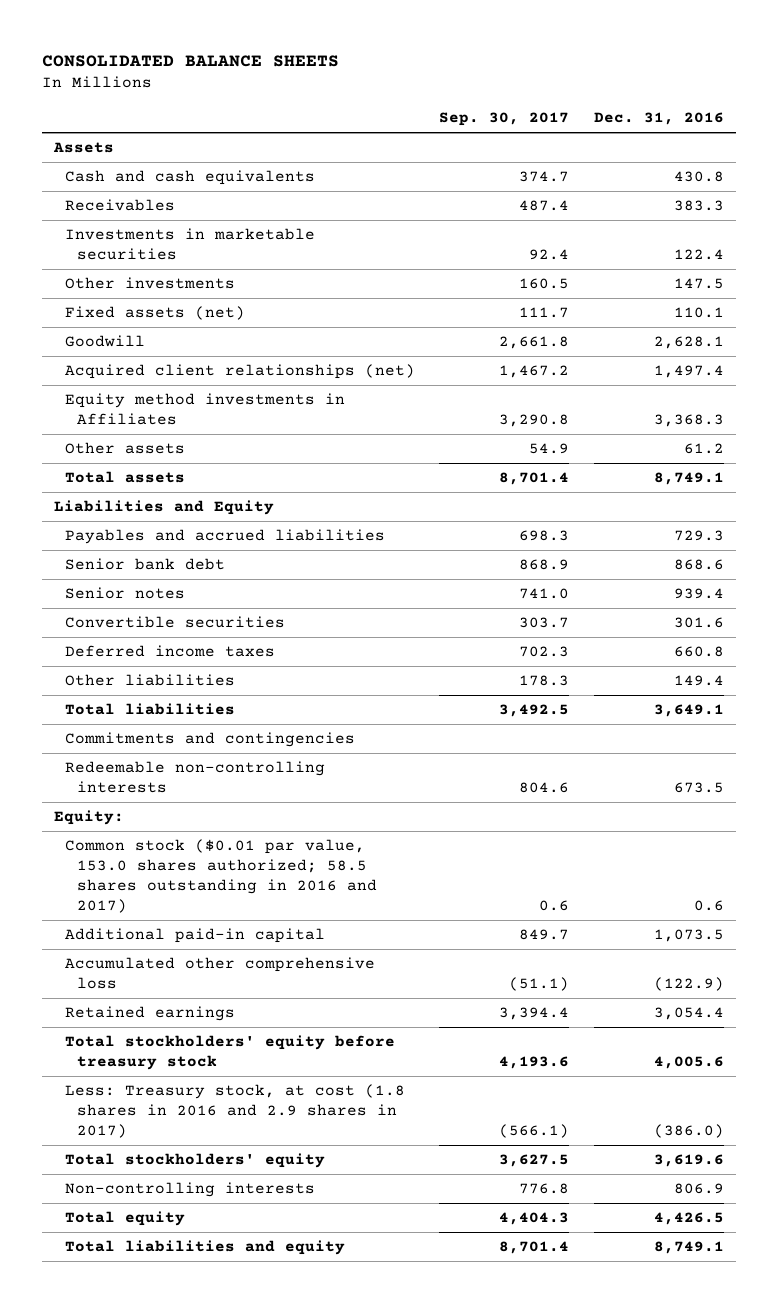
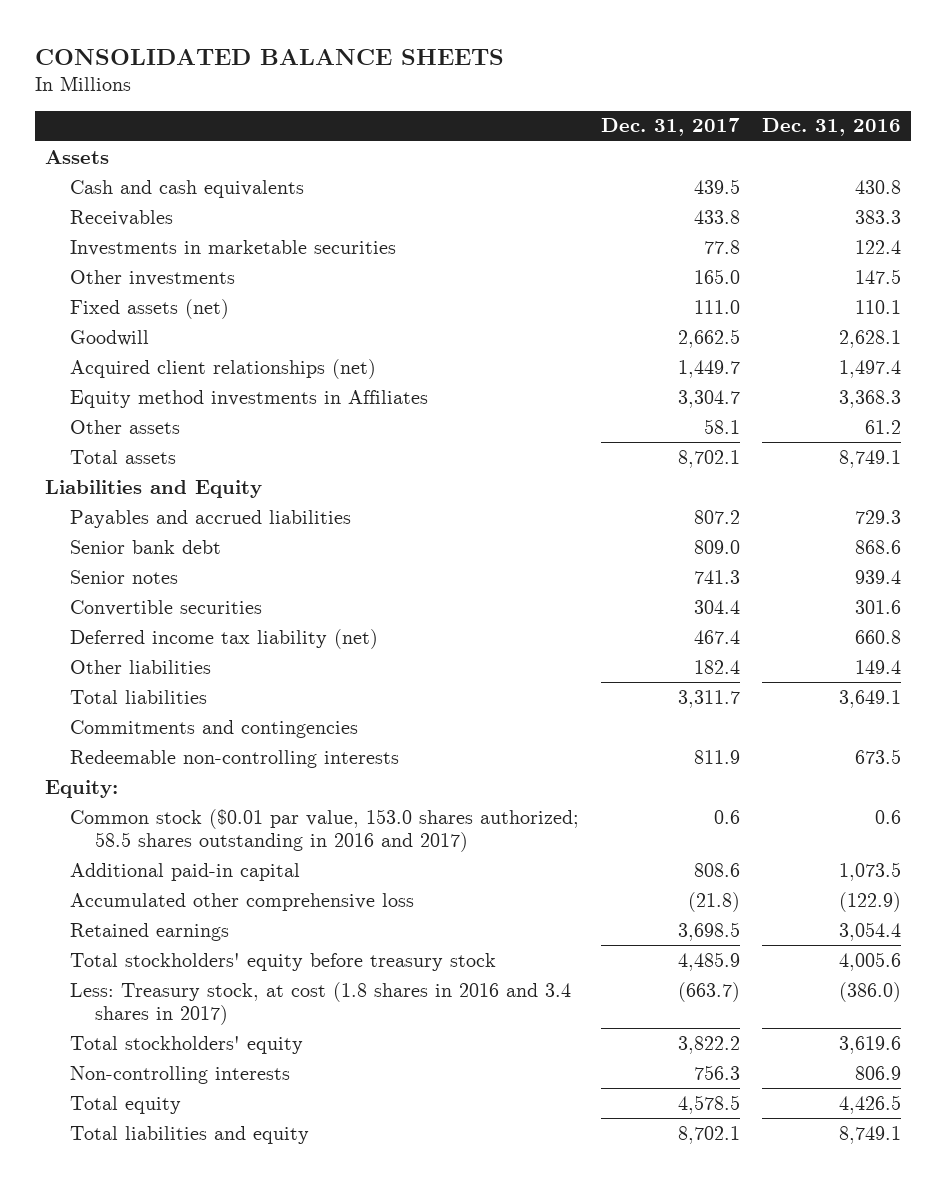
[439,112,570,127] Sep. 30, 2017 -> none
none -> [600,118,740,137] Dec. 31, 2017
[65,645,276,658] Deferred income taxes -> [70,628,379,649] Deferred income tax liability (net)
[65,1084,406,1138] Less: Treasury stock, at cost (1.8 shares in 2016 and 2.9 shares in 2017) -> [70,981,572,1025] Less: Treasury stock, at cost (1.8 shares in 2016 and 3.4 shares in 2017)

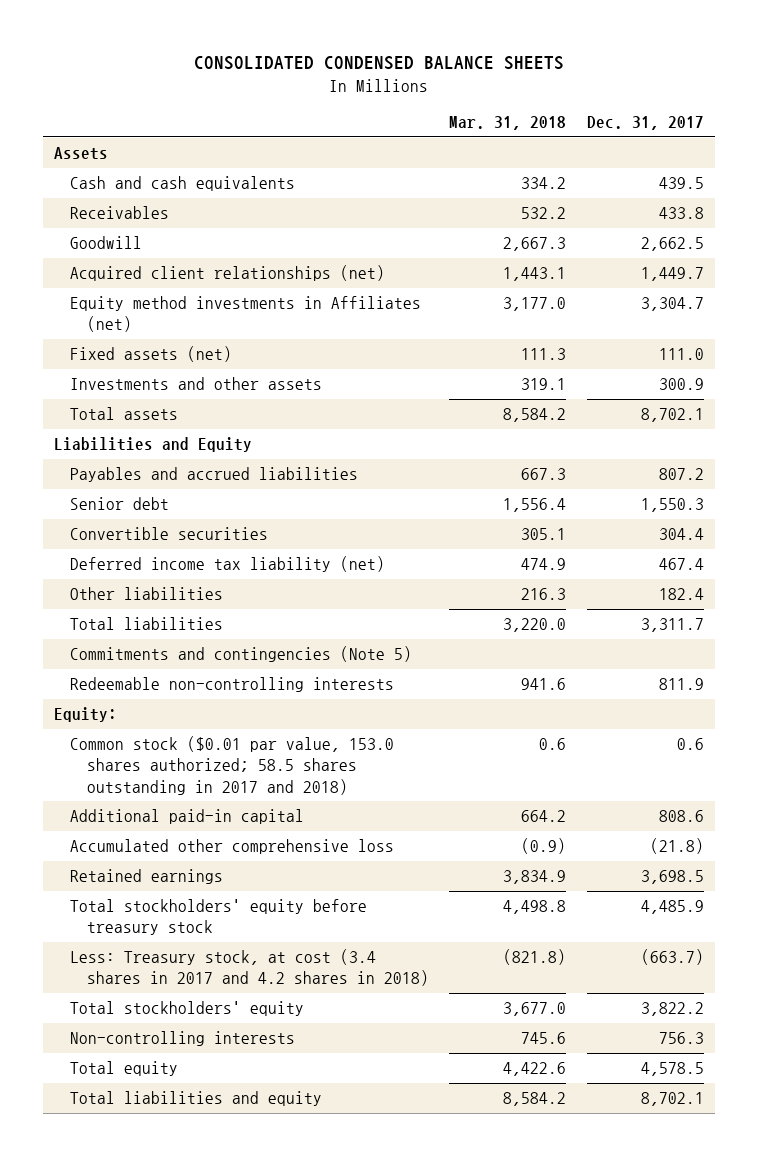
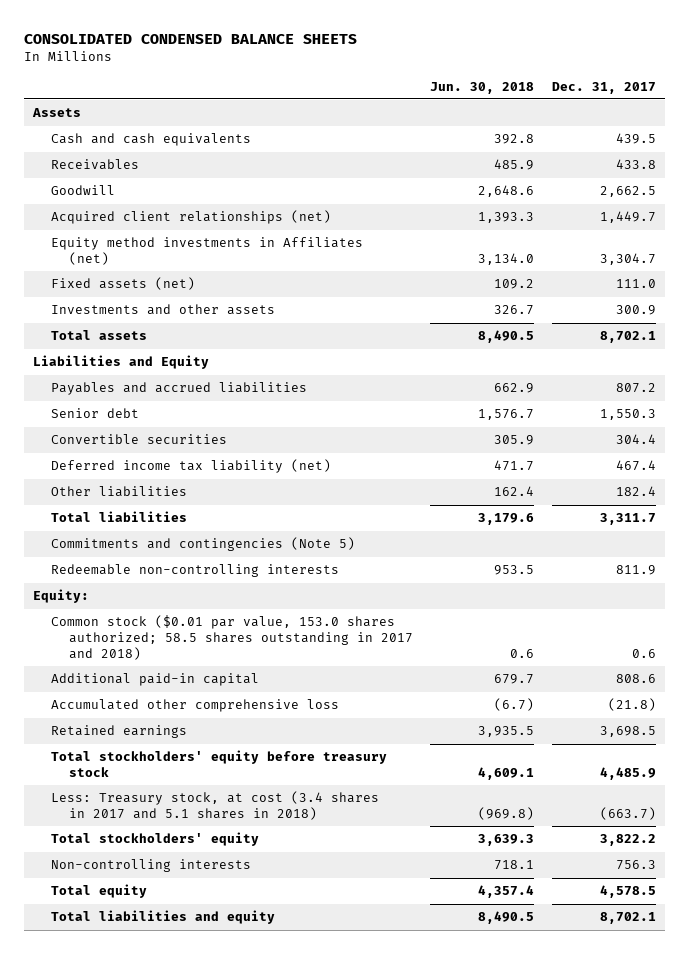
[449,116,567,131] Mar. 31, 2018 -> none
none -> [430,81,535,94] Jun. 30, 2018
[70,949,429,987] Less: Treasury stock, at cost (3.4 shares in 2017 and 4.2 shares in 2018) -> [51,791,380,820] Less: Treasury stock, at cost (3.4 shares in 2017 and 5.1 shares in 2018)

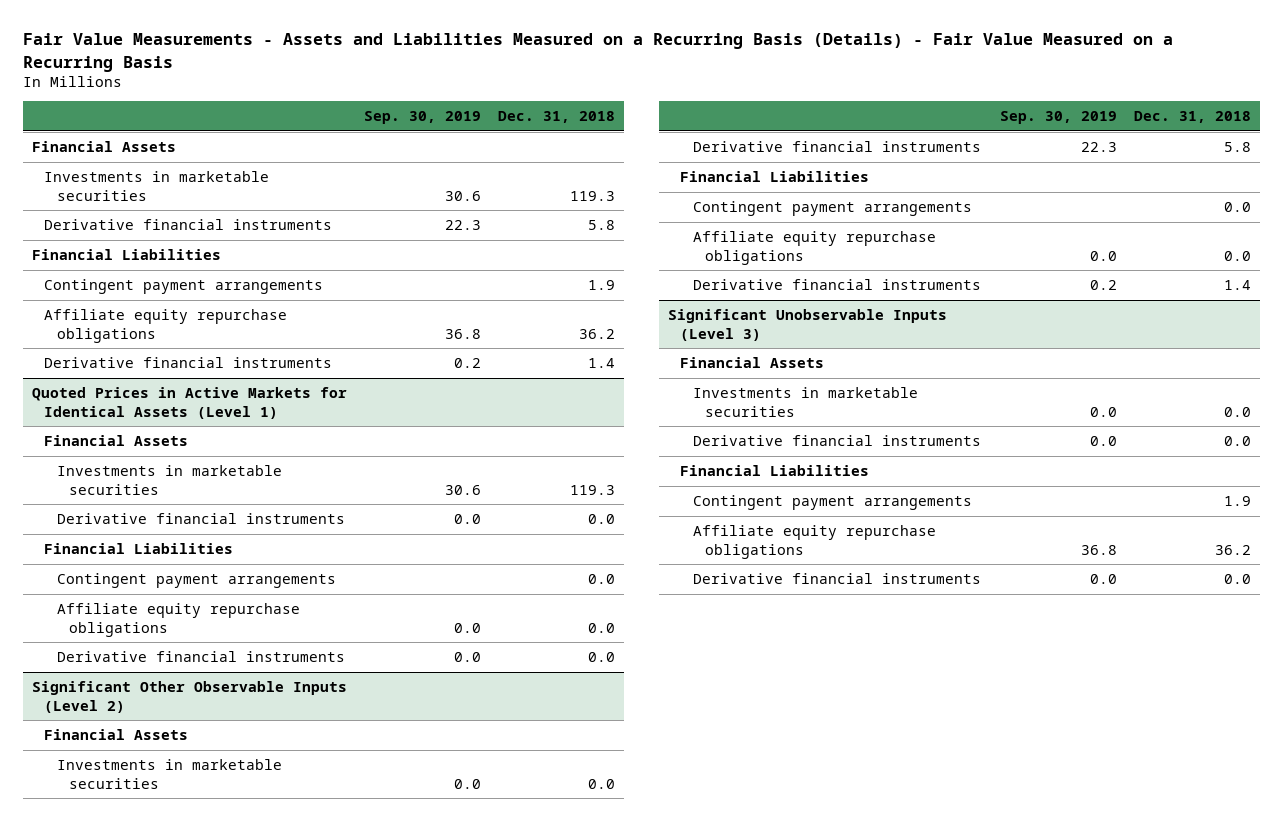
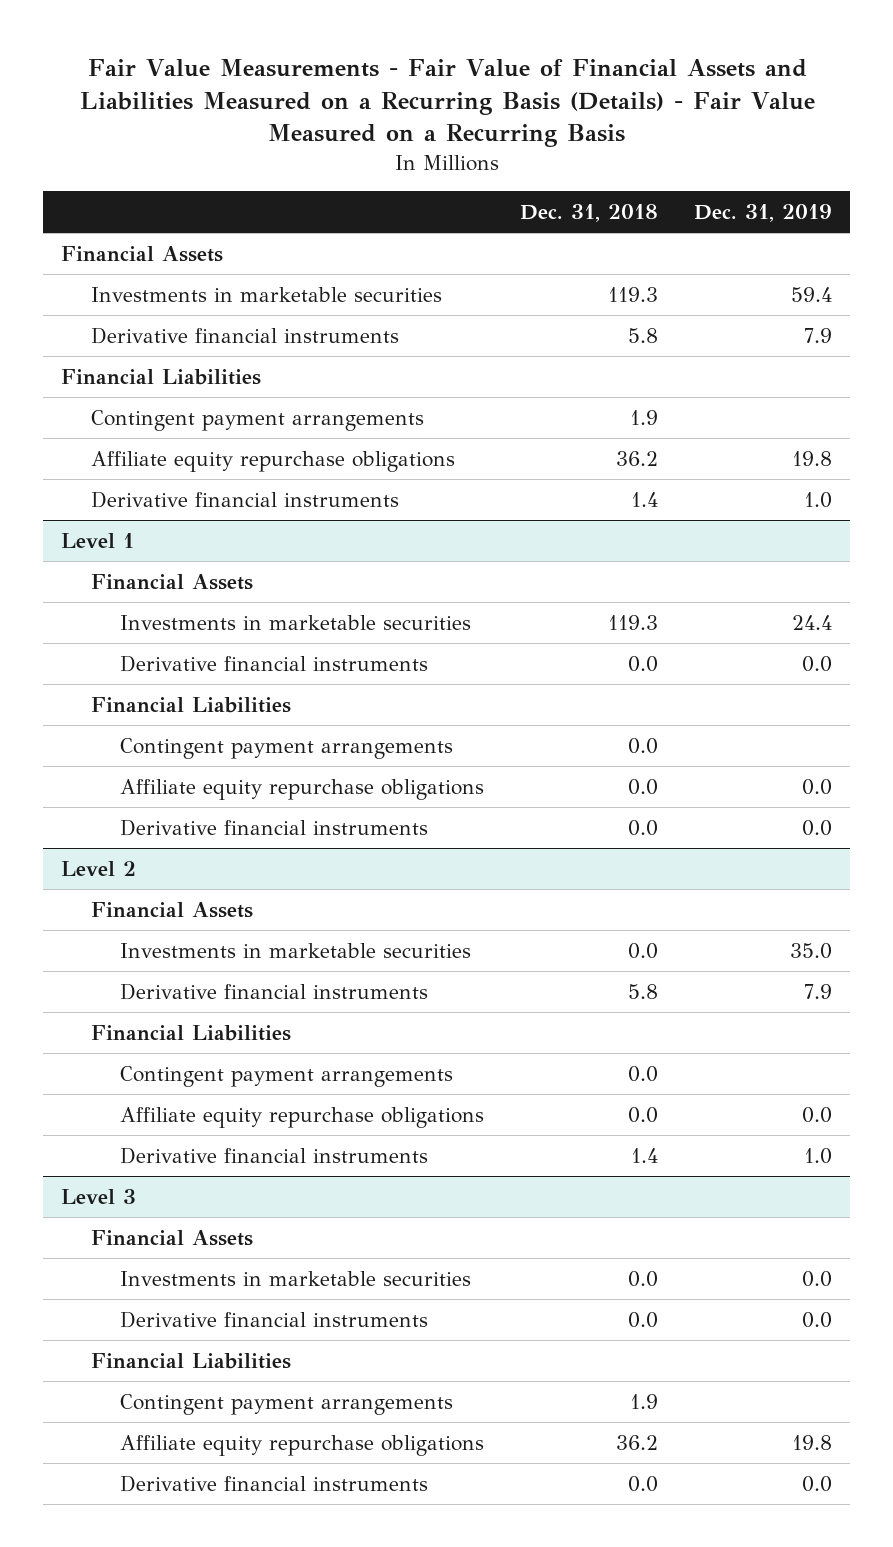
[23,33,1174,72] Fair Value Measurements - Assets and Liabilities Measured on a Recurring Basis (Details) - Fair Value Measured on a Recurring Basis -> [79,58,815,148] Fair Value Measurements - Fair Value of Financial Assets and Liabilities Measured on a Recurring Basis (Details) - Fair Value Measured on a Recurring Basis
[363,111,481,125] Sep. 30, 2019 -> none
none -> [694,203,833,222] Dec. 31, 2019
[31,387,347,419] Quoted Prices in Active Markets for Identical Assets (Level 1) -> [61,532,135,548] Level 1
[31,681,347,713] Significant Other Observable Inputs (Level 2) -> [61,860,137,876] Level 2
[667,309,947,341] Significant Unobservable Inputs (Level 3) -> [61,1188,137,1204] Level 3

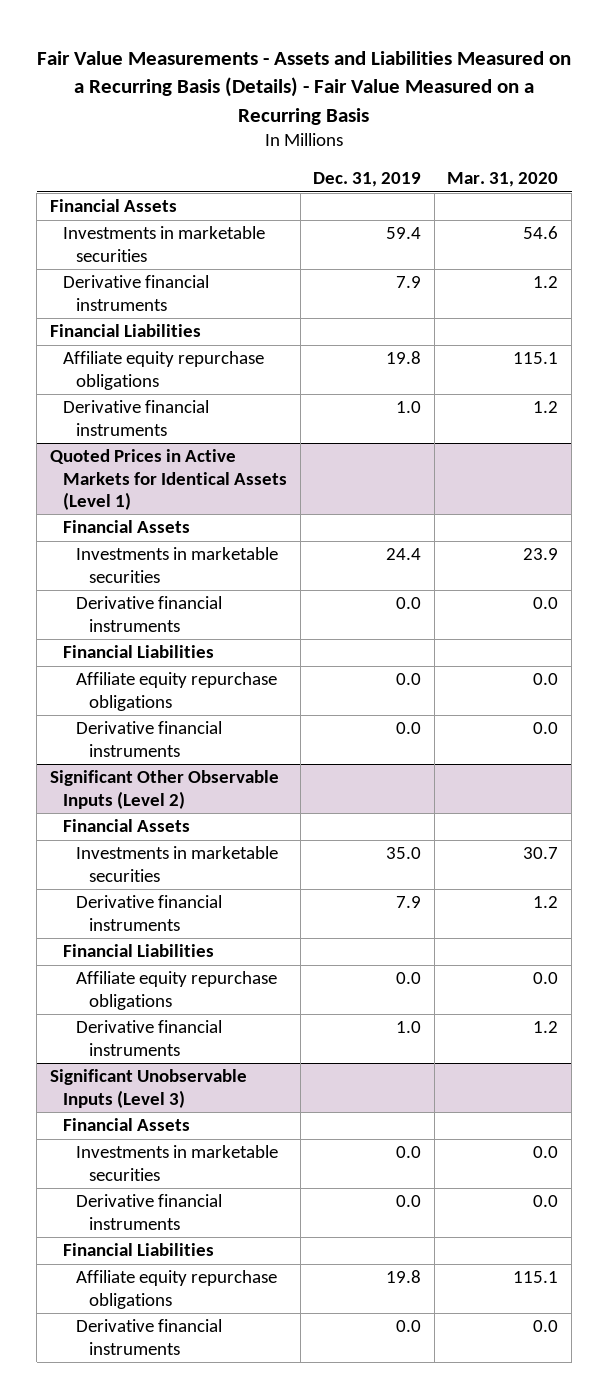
[79,58,815,148] Fair Value Measurements - Fair Value of Financial Assets and Liabilities Measured on a Recurring Basis (Details) - Fair Value Measured on a Recurring Basis -> [37,50,572,125] Fair Value Measurements - Assets and Liabilities Measured on a Recurring Basis (Details) - Fair Value Measured on a Recurring Basis
[519,203,658,222] Dec. 31, 2018 -> none
none -> [447,172,559,188] Mar. 31, 2020
[90,409,424,431] Contingent payment arrangements -> none
[61,532,135,548] Level 1 -> [49,449,287,510] Quoted Prices in Active Markets for Identical Assets (Level 1)
[119,737,453,759] Contingent payment arrangements -> none
[61,860,137,876] Level 2 -> [49,770,279,809] Significant Other Observable Inputs (Level 2)
[119,1065,453,1087] Contingent payment arrangements -> none
[61,1188,137,1204] Level 3 -> [49,1069,247,1108] Significant Unobservable Inputs (Level 3)
[119,1393,453,1415] Contingent payment arrangements -> none

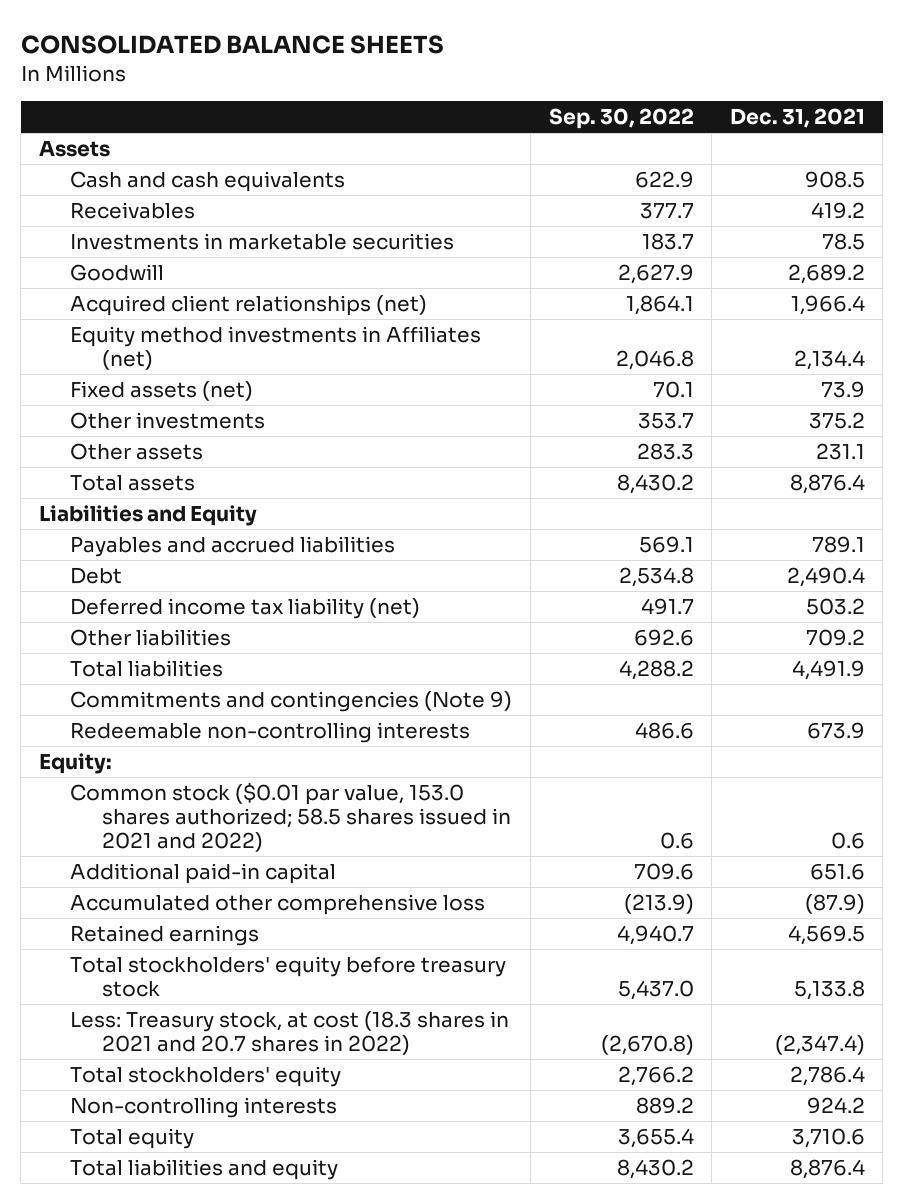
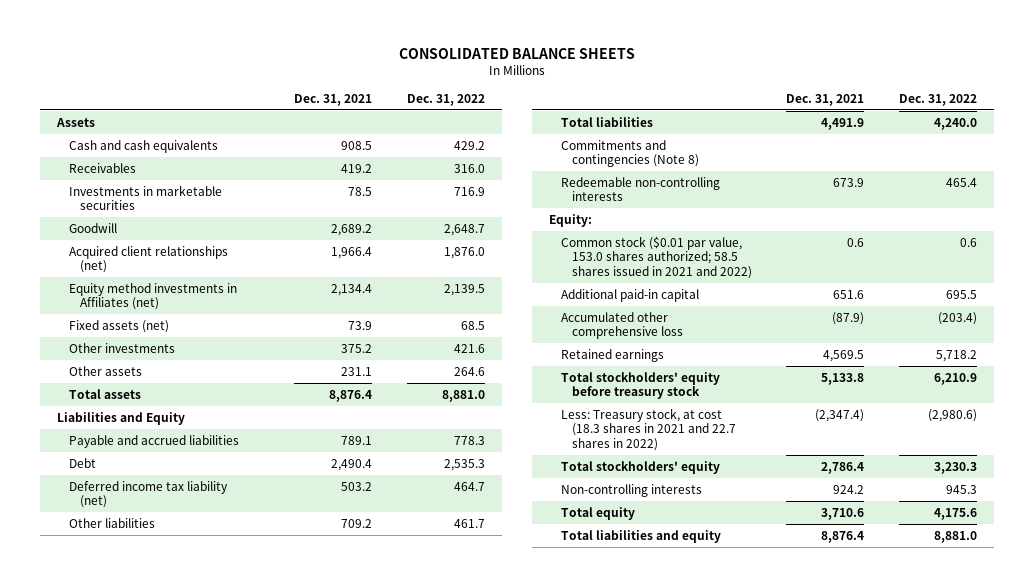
[548,108,694,130] Sep. 30, 2022 -> none
none -> [406,93,485,106] Dec. 31, 2022
[70,536,396,558] Payables and accrued liabilities -> [68,434,239,448] Payable and accrued liabilities
[70,691,513,713] Commitments and contingencies (Note 9) -> [560,139,699,168] Commitments and contingencies (Note 8)
[70,1011,510,1055] Less: Treasury stock, at cost (18.3 shares in 2021 and 20.7 shares in 2022) -> [560,407,736,451] Less: Treasury stock, at cost (18.3 shares in 2021 and 22.7 shares in 2022)

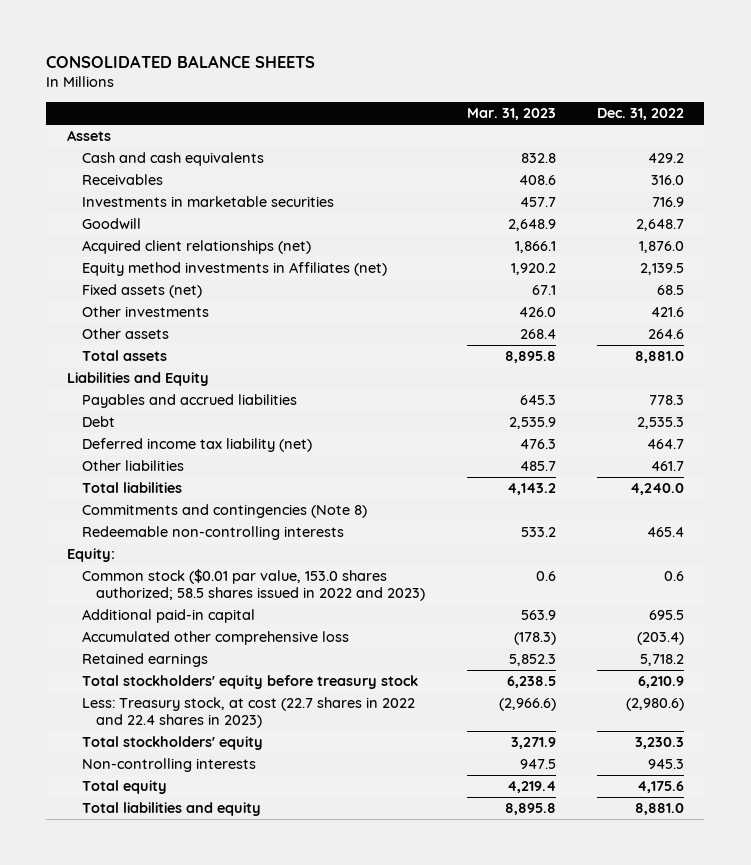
[294,93,373,106] Dec. 31, 2021 -> none
none -> [466,107,556,120] Mar. 31, 2023
[68,434,239,448] Payable and accrued liabilities -> [81,394,297,409] Payables and accrued liabilities
[560,235,752,279] Common stock ($0.01 par value, 153.0 shares authorized; 58.5 shares issued in 2021 and 2022) -> [81,569,426,602] Common stock ($0.01 par value, 153.0 shares authorized; 58.5 shares issued in 2022 and 2023)
[560,407,736,451] Less: Treasury stock, at cost (18.3 shares in 2021 and 22.7 shares in 2022) -> [81,697,415,729] Less: Treasury stock, at cost (22.7 shares in 2022 and 22.4 shares in 2023)

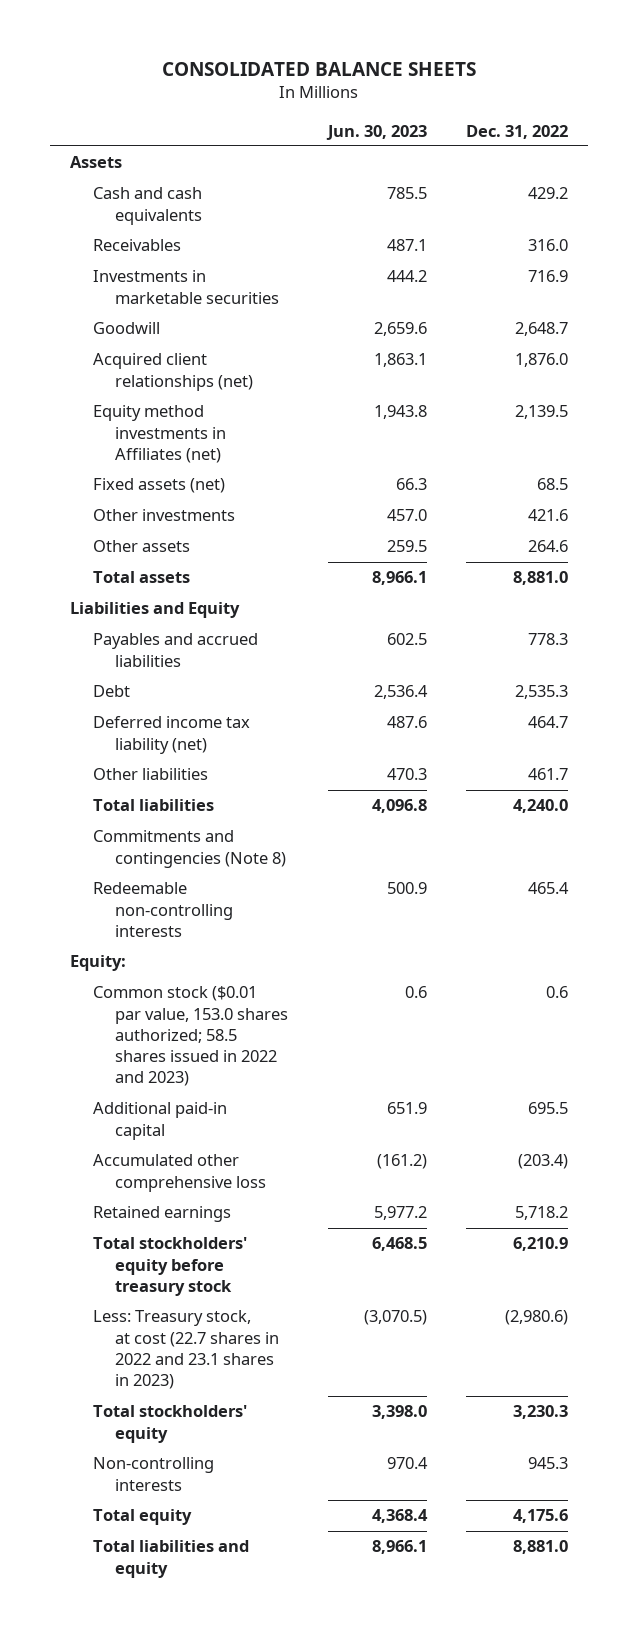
[466,107,556,120] Mar. 31, 2023 -> none
none -> [325,124,427,140] Jun. 30, 2023
[81,697,415,729] Less: Treasury stock, at cost (22.7 shares in 2022 and 22.4 shares in 2023) -> [92,1310,280,1390] Less: Treasury stock, at cost (22.7 shares in 2022 and 23.1 shares in 2023)

